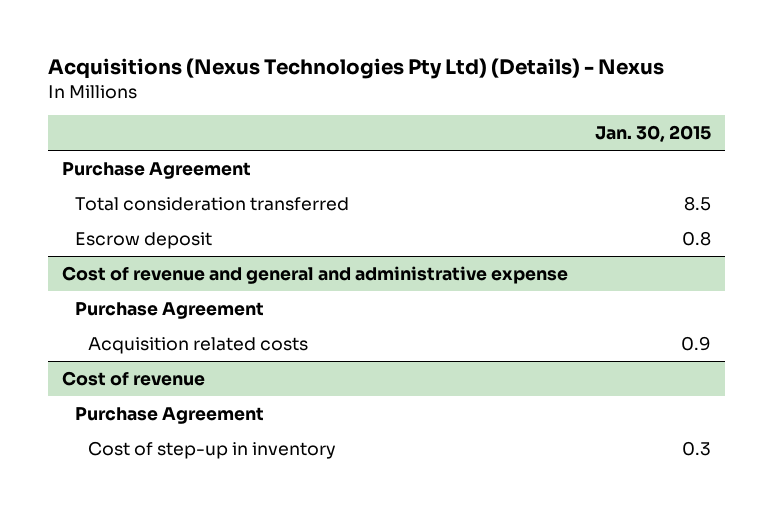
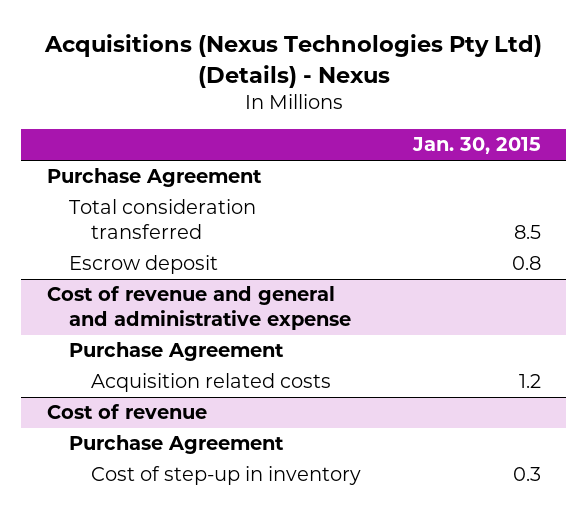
[681,335,712,351] 0.9 -> [518,374,541,389] 1.2

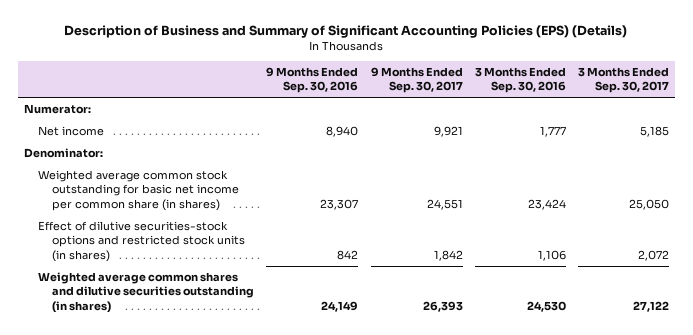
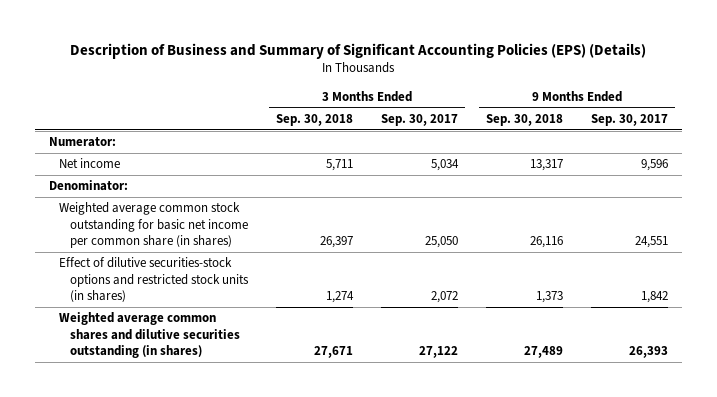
[266,66,359,94] 9 Months Ended Sep. 30, 2016 -> none
[474,66,566,94] 3 Months Ended Sep. 30, 2016 -> none
none -> [276,113,354,126] Sep. 30, 2018
none -> [486,113,564,126] Sep. 30, 2018
[433,126,463,138] 9,921 -> [641,159,669,172] 9,596
[639,126,669,138] 5,185 -> [431,159,460,172] 5,034

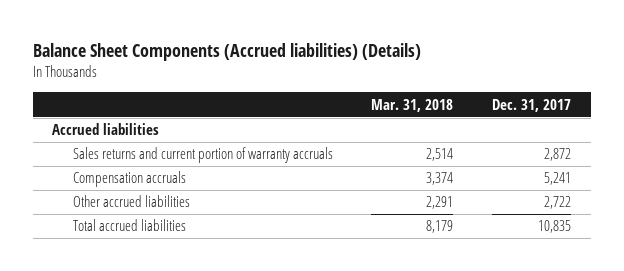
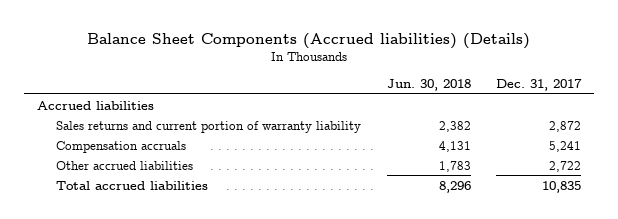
[371,98,454,112] Mar. 31, 2018 -> none
none -> [386,79,471,92] Jun. 30, 2018
[72,147,333,164] Sales returns and current portion of warranty accruals -> [56,120,362,133] Sales returns and current portion of warranty liability

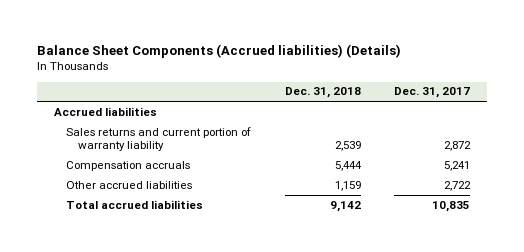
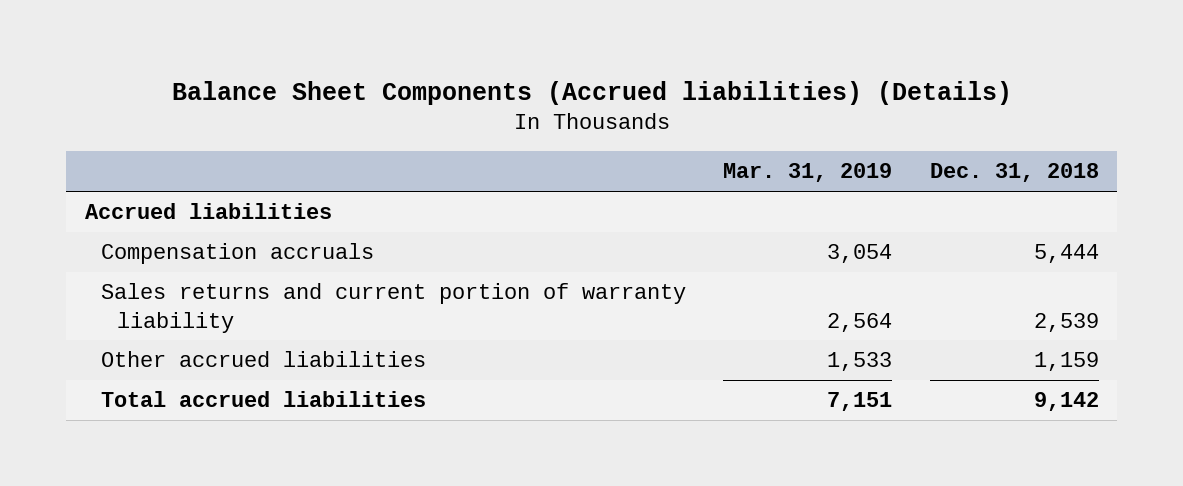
[394,87,471,99] Dec. 31, 2017 -> none
none -> [723,163,893,183] Mar. 31, 2019
[66,126,252,152] Sales returns and current portion of warranty liability -> [100,283,686,333] Sales returns and current portion of warranty liability

